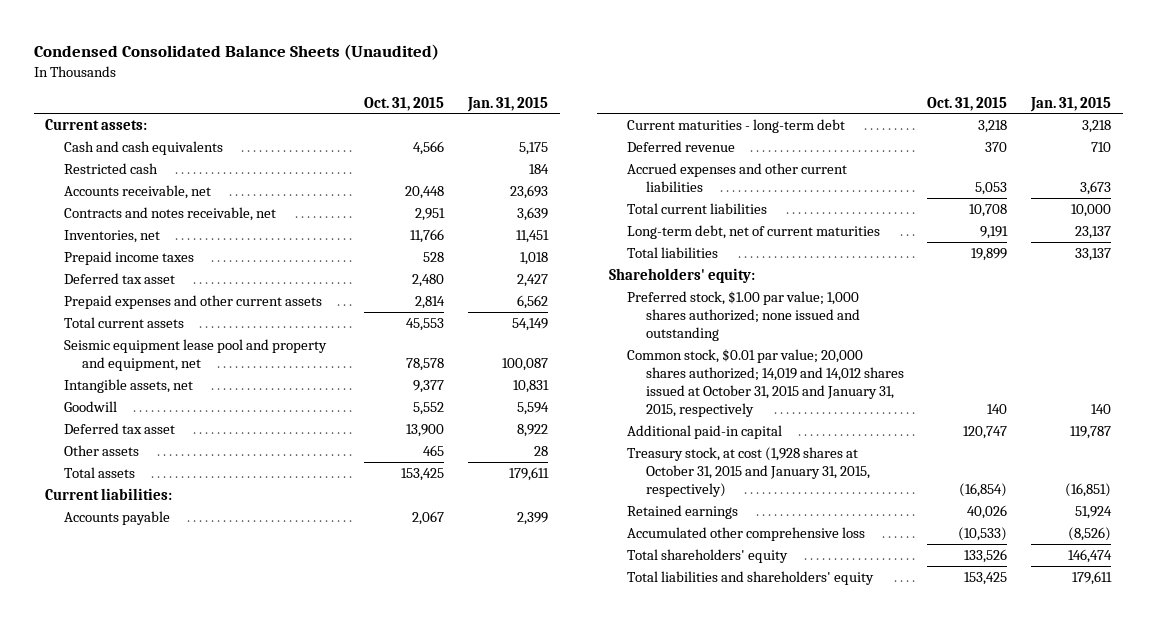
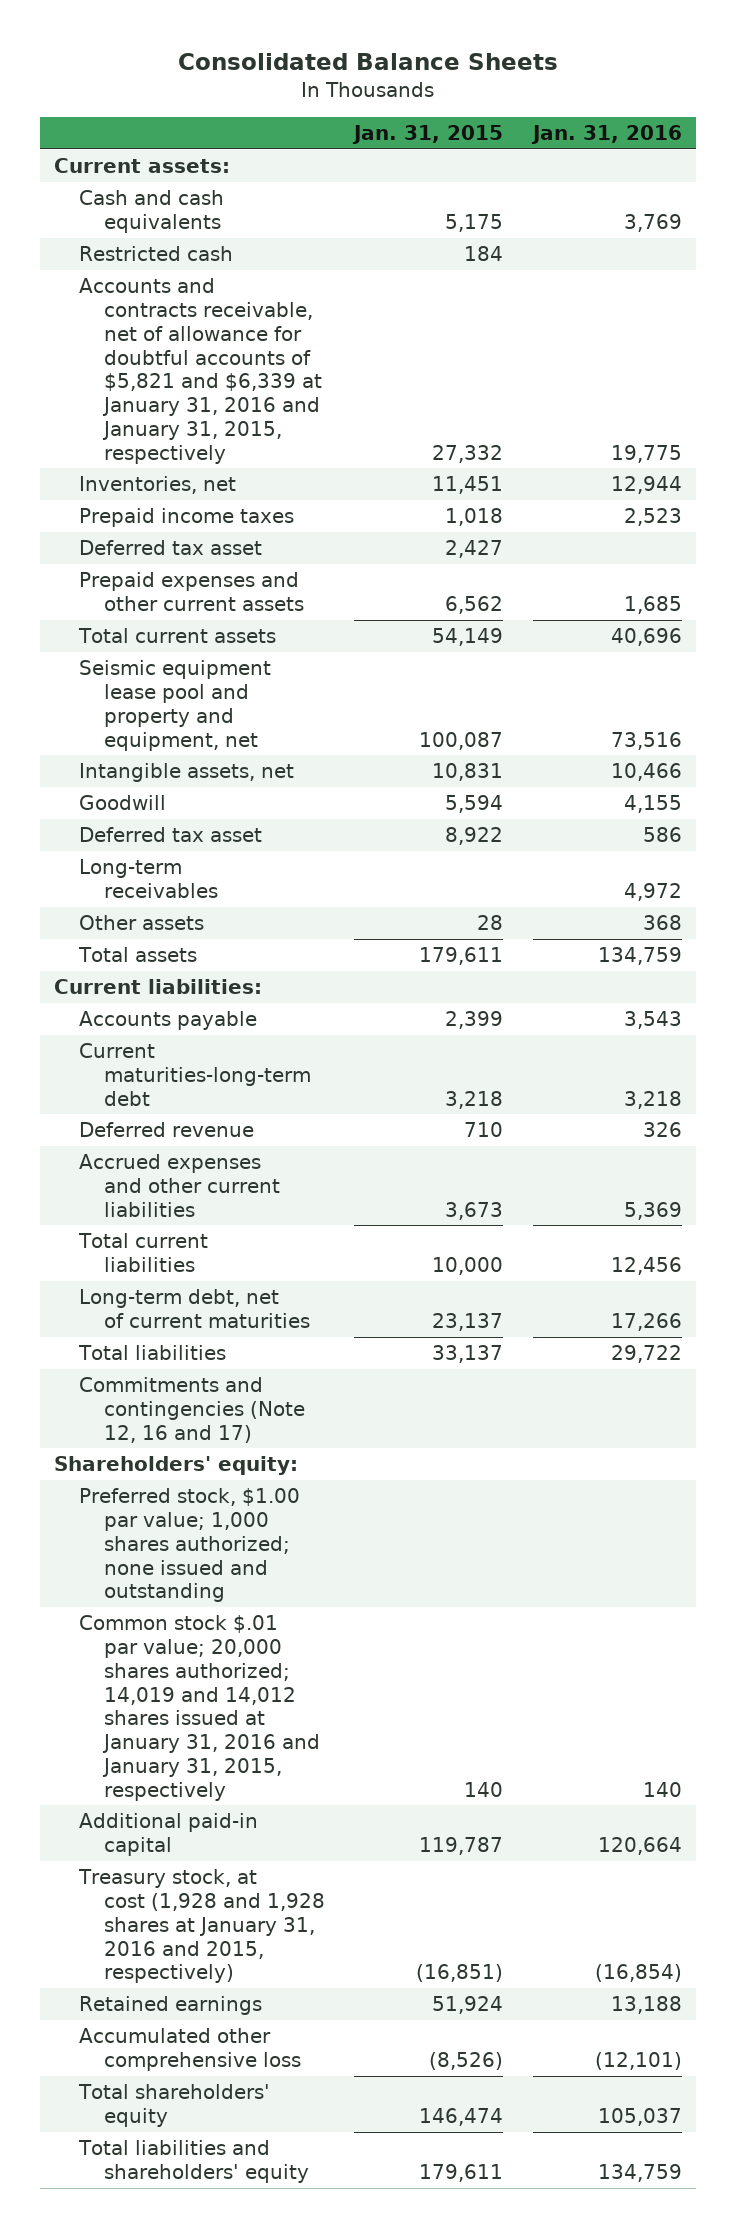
[33,43,439,60] Condensed Consolidated Balance Sheets (Unaudited) -> [177,53,558,71] Consolidated Balance Sheets
[363,96,444,111] Oct. 31, 2015 -> none
none -> [530,125,682,145] Jan. 31, 2016
[63,184,211,199] Accounts receivable, net -> none
[63,206,276,221] Contracts and notes receivable, net -> none
none -> [79,278,323,464] Accounts and contracts receivable, net of allowance for doubtful accounts of $5,821 and $6,339 at January 31, 2016 and January 31, 2015, respectively
none -> [79,859,219,898] Long-term receivables
[627,118,846,133] Current maturities - long-term debt -> [79,1043,312,1106] Current maturities-long-term debt
none -> [79,1377,306,1443] Commitments and contingencies (Note 12, 16 and 17)
[627,348,904,417] Common stock, $0.01 par value; 20,000 shares authorized; 14,019 and 14,012 shares issued at October 31, 2015 and January 31, 2015, respectively -> [79,1615,321,1801] Common stock $.01 par value; 20,000 shares authorized; 14,019 and 14,012 shares issued at January 31, 2016 and January 31, 2015, respectively
[627,446,870,497] Treasury stock, at cost (1,928 shares at October 31, 2015 and January 31, 2015, respectively) -> [78,1869,326,1984] Treasury stock, at cost (1,928 and 1,928 shares at January 31, 2016 and 2015, respectively)

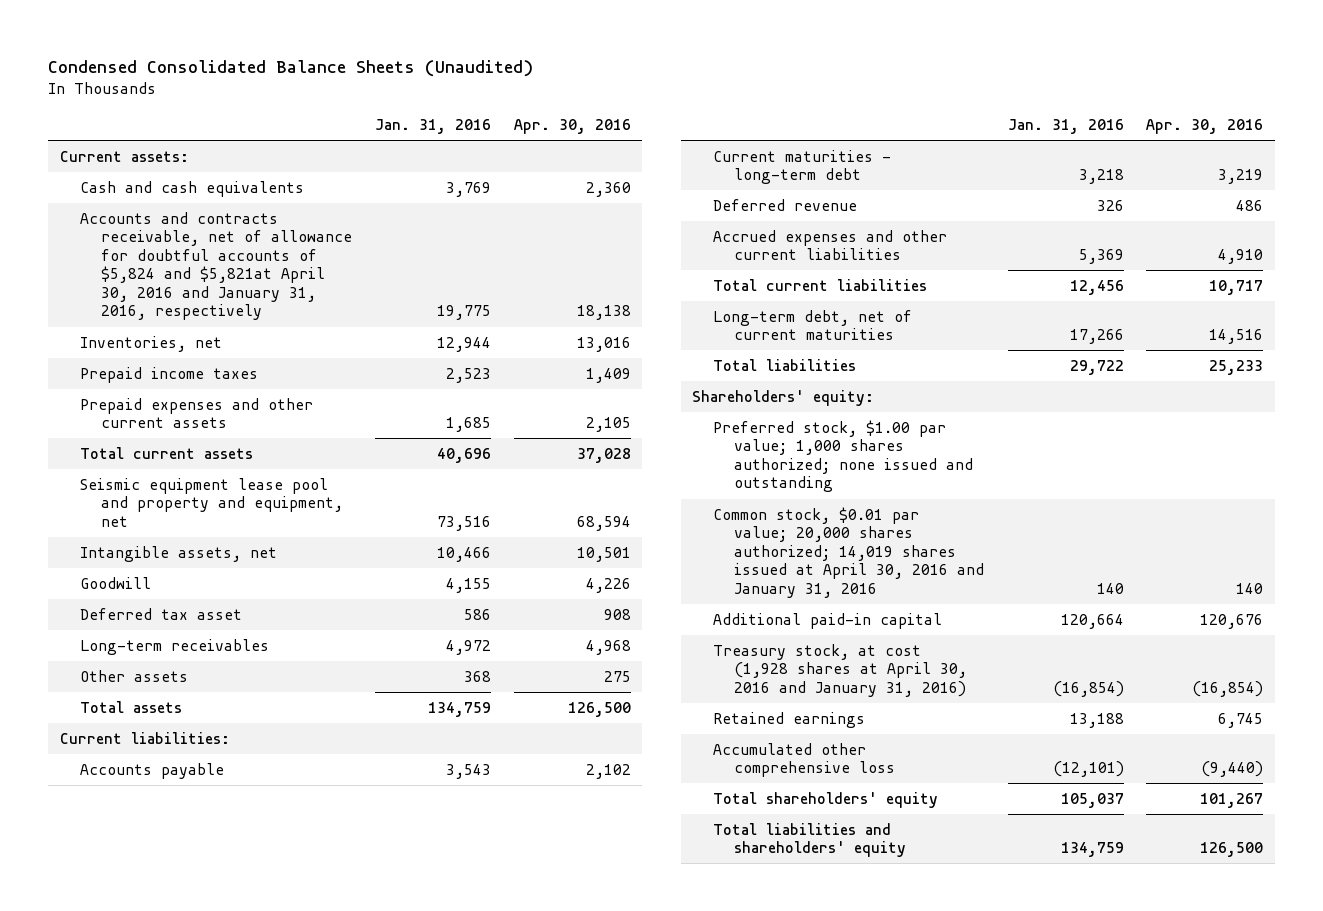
[177,53,558,71] Consolidated Balance Sheets -> [48,59,534,77] Condensed Consolidated Balance Sheets (Unaudited)
[352,125,504,145] Jan. 31, 2015 -> none
none -> [513,119,631,135] Apr. 30, 2016
[79,246,234,262] Restricted cash -> none
[79,278,323,464] Accounts and contracts receivable, net of allowance for doubtful accounts of $5,821 and $6,339 at January 31, 2016 and January 31, 2015, respectively -> [80,211,353,321] Accounts and contracts receivable, net of allowance for doubtful accounts of $5,824 and $5,821at April 30, 2016 and January 31, 2016, respectively
[79,540,263,556] Deferred tax asset -> none
[79,1043,312,1106] Current maturities-long-term debt -> [713,149,892,185] Current maturities - long-term debt
[79,1377,306,1443] Commitments and contingencies (Note 12, 16 and 17) -> none
[79,1615,321,1801] Common stock $.01 par value; 20,000 shares authorized; 14,019 and 14,012 shares issued at January 31, 2016 and January 31, 2015, respectively -> [713,506,984,598] Common stock, $0.01 par value; 20,000 shares authorized; 14,019 shares issued at April 30, 2016 and January 31, 2016
[78,1869,326,1984] Treasury stock, at cost (1,928 and 1,928 shares at January 31, 2016 and 2015, respectively) -> [713,643,967,697] Treasury stock, at cost (1,928 shares at April 30, 2016 and January 31, 2016)

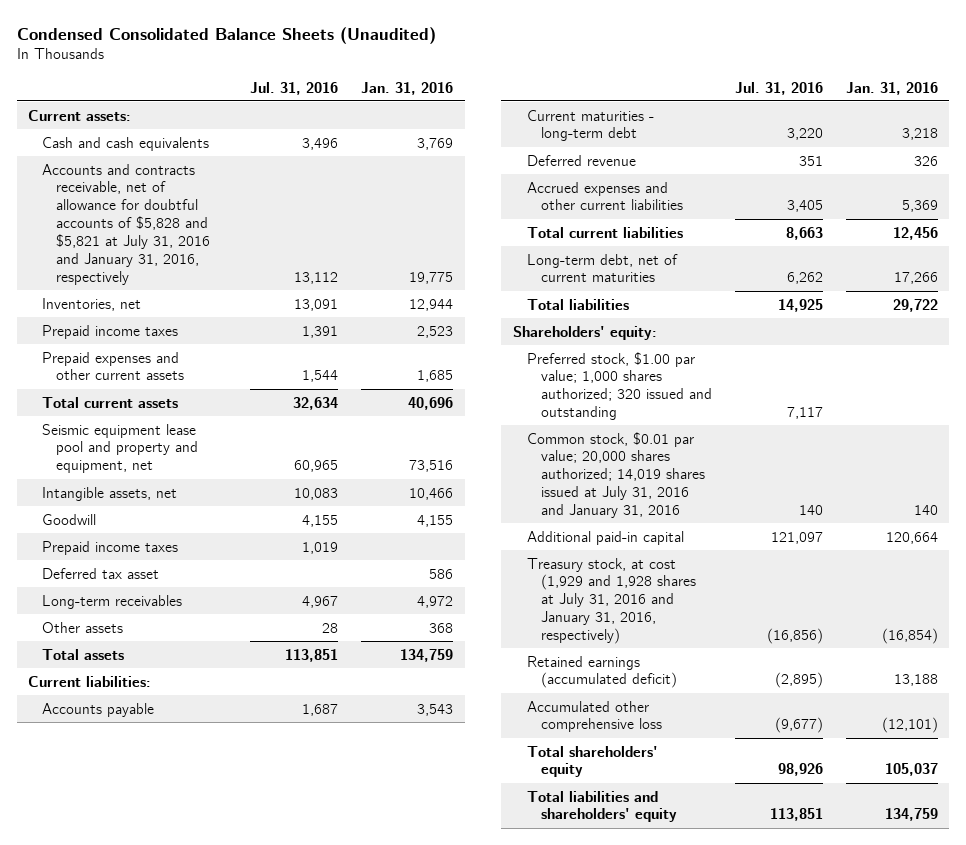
[513,119,631,135] Apr. 30, 2016 -> none
none -> [250,81,339,95] Jul. 31, 2016
[80,211,353,321] Accounts and contracts receivable, net of allowance for doubtful accounts of $5,824 and $5,821at April 30, 2016 and January 31, 2016, respectively -> [42,163,211,285] Accounts and contracts receivable, net of allowance for doubtful accounts of $5,828 and $5,821 at July 31, 2016 and January 31, 2016, respectively
none -> [42,540,179,555] Prepaid income taxes
[713,419,973,493] Preferred stock, $1.00 par value; 1,000 shares authorized; none issued and outstanding -> [526,351,712,421] Preferred stock, $1.00 par value; 1,000 shares authorized; 320 issued and outstanding
[713,506,984,598] Common stock, $0.01 par value; 20,000 shares authorized; 14,019 shares issued at April 30, 2016 and January 31, 2016 -> [526,431,705,518] Common stock, $0.01 par value; 20,000 shares authorized; 14,019 shares issued at July 31, 2016 and January 31, 2016
[713,643,967,697] Treasury stock, at cost (1,928 shares at April 30, 2016 and January 31, 2016) -> [526,557,696,644] Treasury stock, at cost (1,929 and 1,928 shares at July 31, 2016 and January 31, 2016, respectively)
[713,711,866,728] Retained earnings -> [526,655,677,689] Retained earnings (accumulated deficit)

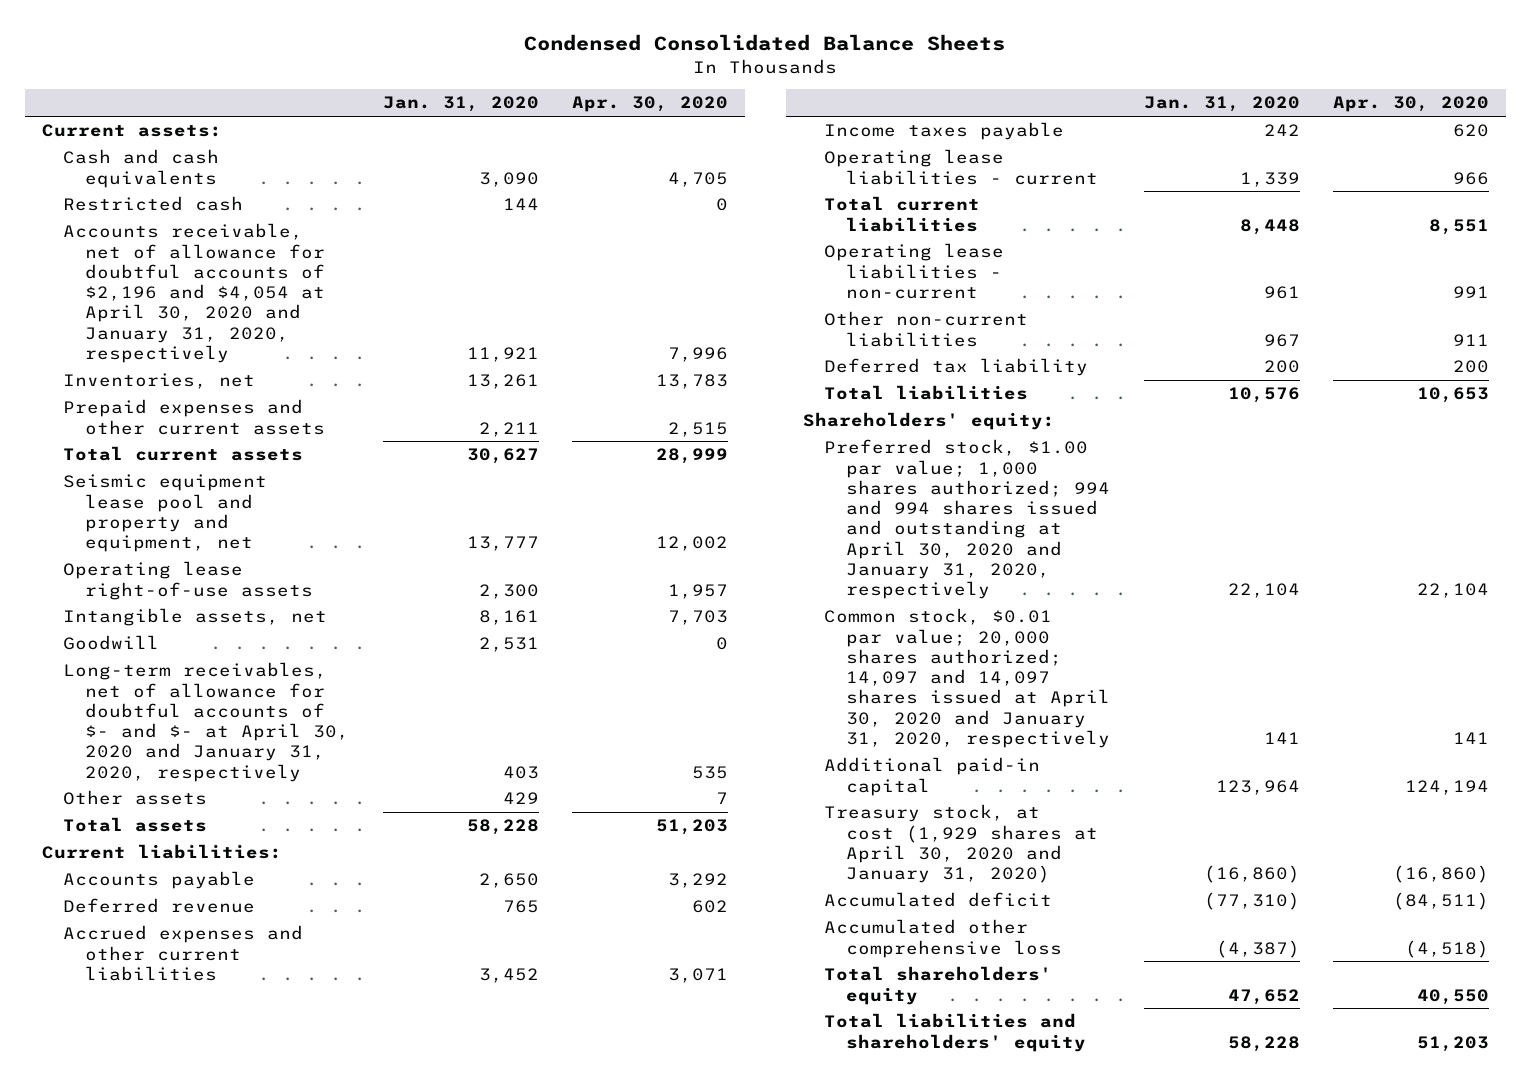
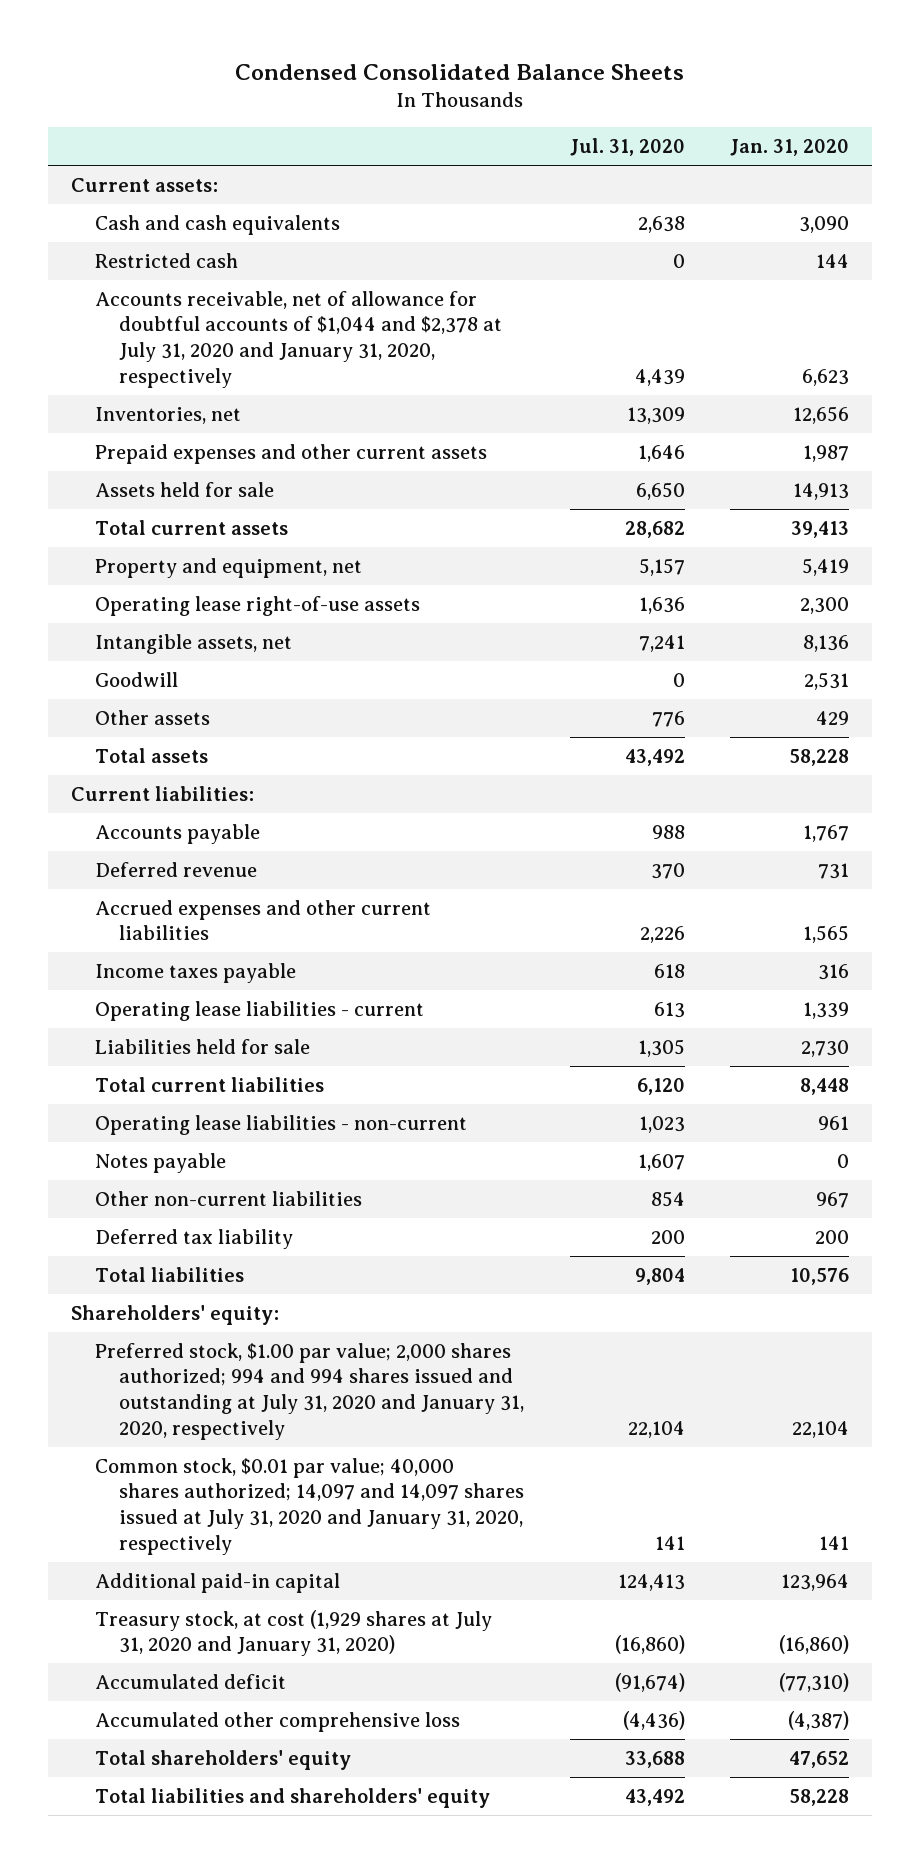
[572,96,729,113] Apr. 30, 2020 -> none
none -> [569,138,685,157] Jul. 31, 2020
[63,223,326,363] Accounts receivable, net of allowance for doubtful accounts of $2,196 and $4,054 at April 30, 2020 and January 31, 2020, respectively -> [95,290,503,388] Accounts receivable, net of allowance for doubtful accounts of $1,044 and $2,378 at July 31, 2020 and January 31, 2020, respectively
[466,346,539,362] 11,921 -> [802,368,850,386] 6,623
[466,374,539,390] 13,261 -> [793,405,850,424] 12,656
[478,421,539,437] 2,211 -> [803,444,850,462] 1,987
none -> [95,481,275,497] Assets held for sale
[466,448,539,465] 30,627 -> [791,520,850,538] 39,413
[63,474,268,553] Seismic equipment lease pool and property and equipment, net -> [95,557,363,578] Property and equipment, net
[466,536,539,552] 13,777 -> [802,557,850,576] 5,419
[478,610,539,626] 8,161 -> [803,634,850,652] 8,136
[63,662,350,782] Long-term receivables, net of allowance for doubtful accounts of $- and $- at April 30, 2020 and January 31, 2020, respectively -> none
[478,873,539,889] 2,650 -> [803,824,850,842] 1,767
[502,900,539,914] 765 -> [818,862,850,879] 731
[478,967,539,983] 3,452 -> [803,925,850,944] 1,565
[1263,124,1300,137] 242 -> [818,963,850,980] 316
none -> [95,1038,311,1054] Liabilities held for sale
none -> [95,1152,227,1173] Notes payable
[824,439,1111,600] Preferred stock, $1.00 par value; 1,000 shares authorized; 994 and 994 shares issued and outstanding at April 30, 2020 and January 31, 2020, respectively -> [95,1342,525,1440] Preferred stock, $1.00 par value; 2,000 shares authorized; 994 and 994 shares issued and outstanding at July 31, 2020 and January 31, 2020, respectively
[824,608,1111,748] Common stock, $0.01 par value; 20,000 shares authorized; 14,097 and 14,097 shares issued at April 30, 2020 and January 31, 2020, respectively -> [95,1457,525,1555] Common stock, $0.01 par value; 40,000 shares authorized; 14,097 and 14,097 shares issued at July 31, 2020 and January 31, 2020, respectively
[824,804,1099,884] Treasury stock, at cost (1,929 shares at April 30, 2020 and January 31, 2020) -> [95,1609,493,1657] Treasury stock, at cost (1,929 shares at July 31, 2020 and January 31, 2020)

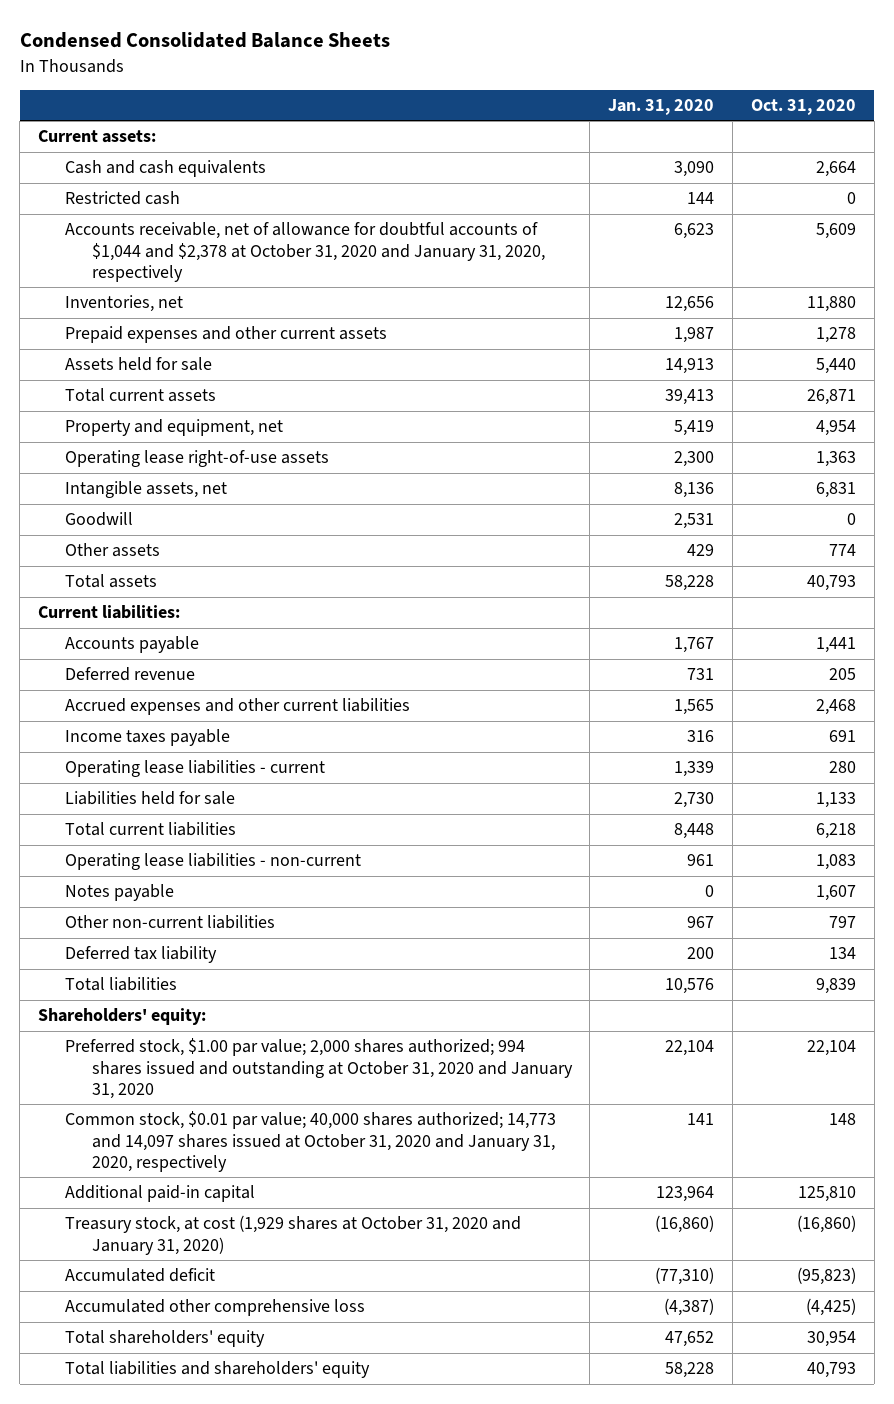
[569,138,685,157] Jul. 31, 2020 -> none
none -> [750,98,856,115] Oct. 31, 2020
[95,290,503,388] Accounts receivable, net of allowance for doubtful accounts of $1,044 and $2,378 at July 31, 2020 and January 31, 2020, respectively -> [64,222,545,282] Accounts receivable, net of allowance for doubtful accounts of $1,044 and $2,378 at October 31, 2020 and January 31, 2020, respectively
[95,1342,525,1440] Preferred stock, $1.00 par value; 2,000 shares authorized; 994 and 994 shares issued and outstanding at July 31, 2020 and January 31, 2020, respectively -> [64,1038,573,1099] Preferred stock, $1.00 par value; 2,000 shares authorized; 994 shares issued and outstanding at October 31, 2020 and January 31, 2020
[95,1457,525,1555] Common stock, $0.01 par value; 40,000 shares authorized; 14,097 and 14,097 shares issued at July 31, 2020 and January 31, 2020, respectively -> [64,1111,556,1172] Common stock, $0.01 par value; 40,000 shares authorized; 14,773 and 14,097 shares issued at October 31, 2020 and January 31, 2020, respectively
[95,1609,493,1657] Treasury stock, at cost (1,929 shares at July 31, 2020 and January 31, 2020) -> [64,1215,521,1255] Treasury stock, at cost (1,929 shares at October 31, 2020 and January 31, 2020)

